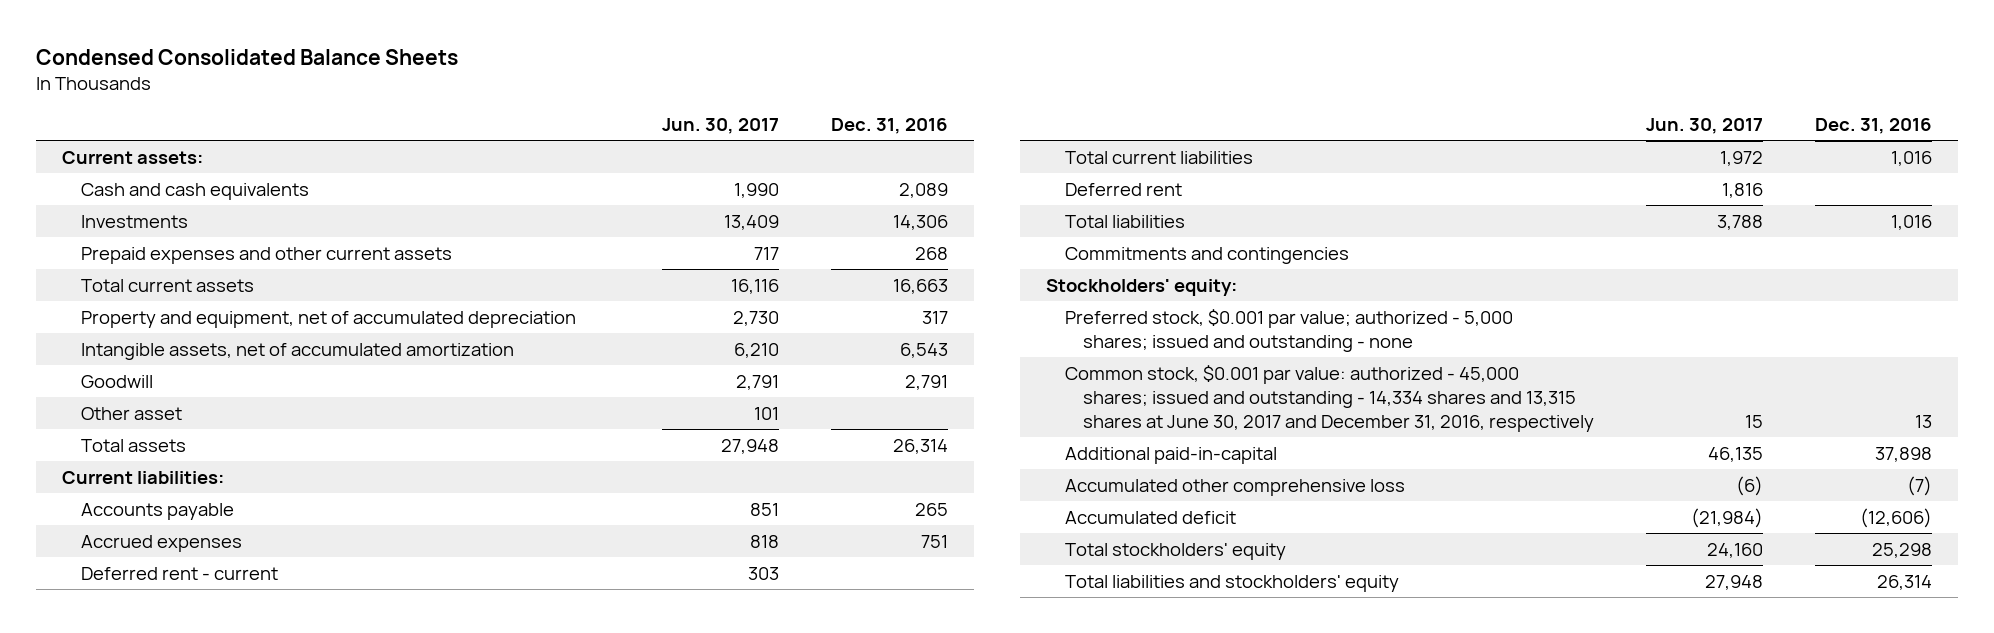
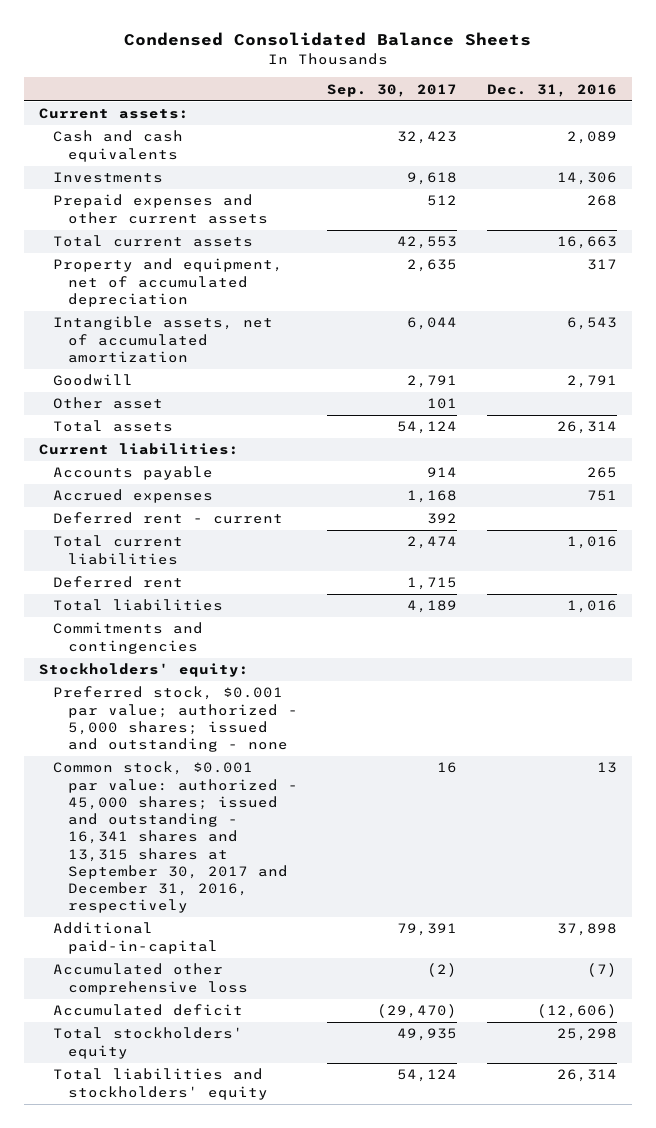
[662,117,780,134] Jun. 30, 2017 -> none
none -> [327,83,458,97] Sep. 30, 2017
[1064,364,1595,432] Common stock, $0.001 par value: authorized - 45,000 shares; issued and outstanding - 14,334 shares and 13,315 shares at June 30, 2017 and December 31, 2016, respectively -> [53,761,298,914] Common stock, $0.001 par value: authorized - 45,000 shares; issued and outstanding - 16,341 shares and 13,315 shares at September 30, 2017 and December 31, 2016, respectively

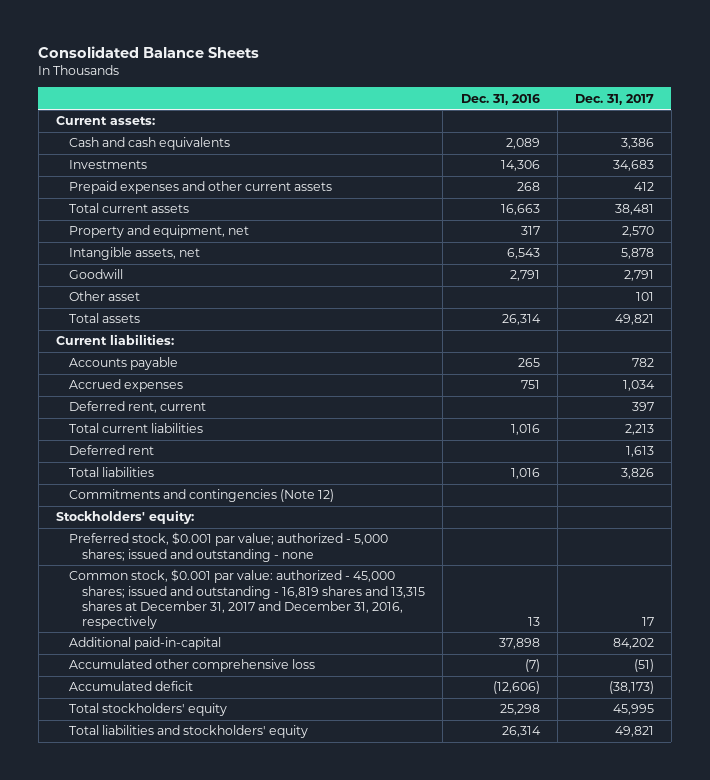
[124,32,532,47] Condensed Consolidated Balance Sheets -> [38,45,260,58] Consolidated Balance Sheets
[327,83,458,97] Sep. 30, 2017 -> none
none -> [574,93,654,105] Dec. 31, 2017
[53,258,284,307] Property and equipment, net of accumulated depreciation -> [69,225,250,239] Property and equipment, net
[53,316,274,363] Intangible assets, net of accumulated amortization -> [69,247,201,261] Intangible assets, net
[53,512,284,525] Deferred rent - current -> [69,401,207,414] Deferred rent, current
[53,622,204,654] Commitments and contingencies -> [69,489,335,503] Commitments and contingencies (Note 12)
[53,761,298,914] Common stock, $0.001 par value: authorized - 45,000 shares; issued and outstanding - 16,341 shares and 13,315 shares at September 30, 2017 and December 31, 2016, respectively -> [69,569,426,629] Common stock, $0.001 par value: authorized - 45,000 shares; issued and outstanding - 16,819 shares and 13,315 shares at December 31, 2017 and December 31, 2016, respectively

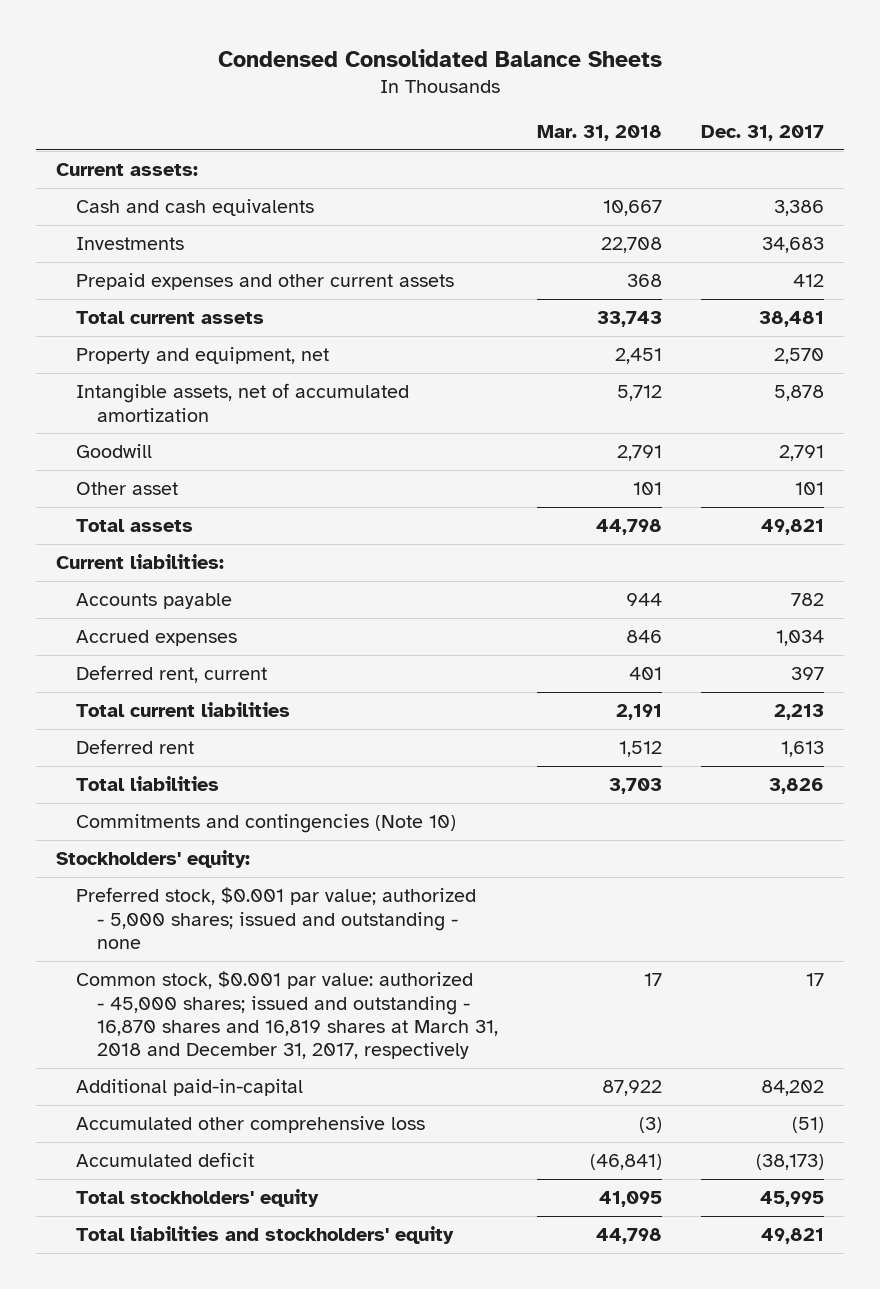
[38,45,260,58] Consolidated Balance Sheets -> [217,48,662,67] Condensed Consolidated Balance Sheets
[460,93,540,105] Dec. 31, 2016 -> none
none -> [537,124,663,141] Mar. 31, 2018
[69,247,201,261] Intangible assets, net -> [76,383,410,422] Intangible assets, net of accumulated amortization
[69,489,335,503] Commitments and contingencies (Note 12) -> [76,814,457,834] Commitments and contingencies (Note 10)
[69,569,426,629] Common stock, $0.001 par value: authorized - 45,000 shares; issued and outstanding - 16,819 shares and 13,315 shares at December 31, 2017 and December 31, 2016, respectively -> [76,971,498,1060] Common stock, $0.001 par value: authorized - 45,000 shares; issued and outstanding - 16,870 shares and 16,819 shares at March 31, 2018 and December 31, 2017, respectively

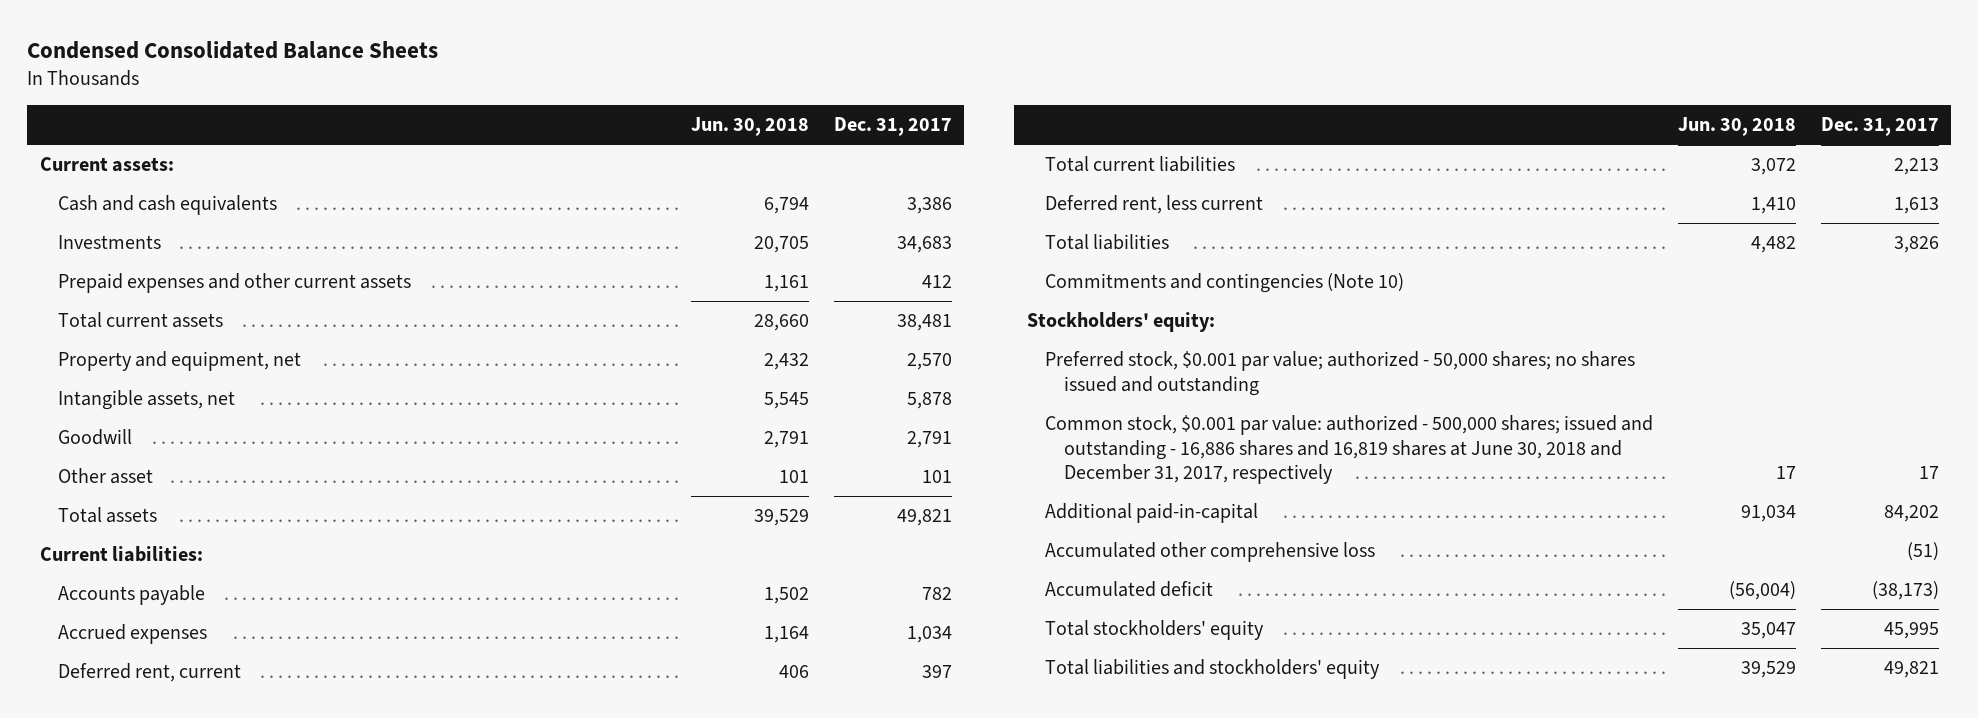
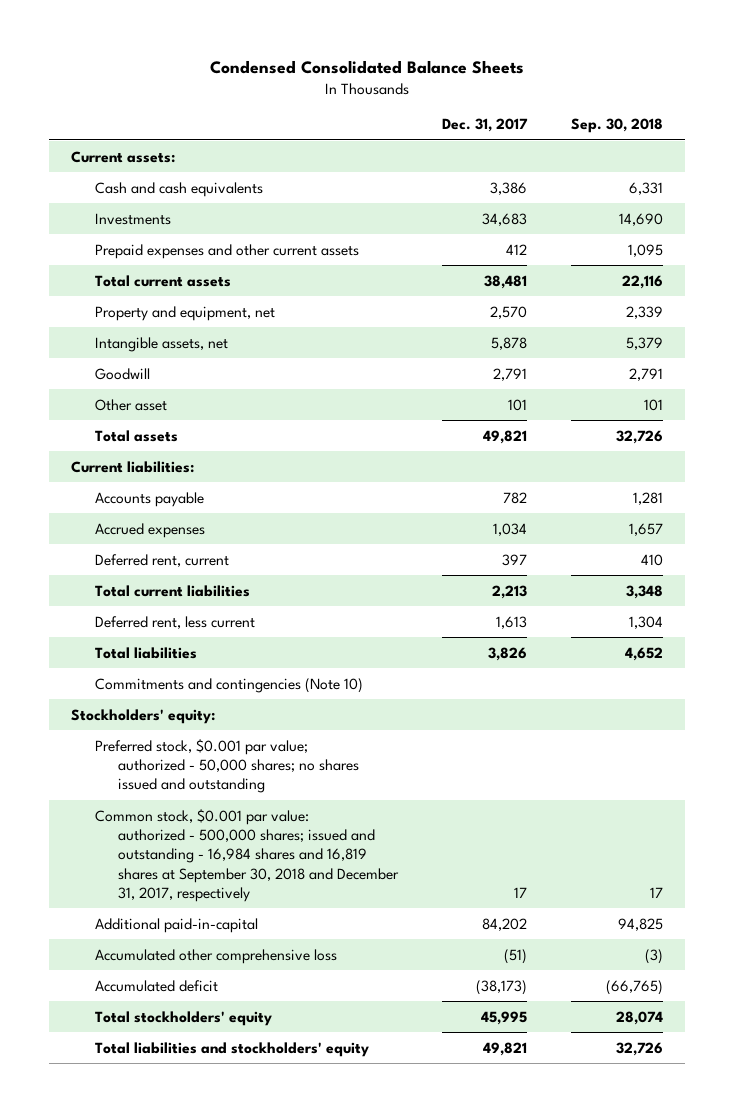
[690,117,809,137] Jun. 30, 2018 -> none
none -> [571,118,664,134] Sep. 30, 2018
[1045,415,1654,485] Common stock, $0.001 par value: authorized - 500,000 shares; issued and outstanding - 16,886 shares and 16,819 shares at June 30, 2018 and December 31, 2017, respectively -> [94,808,400,902] Common stock, $0.001 par value: authorized - 500,000 shares; issued and outstanding - 16,984 shares and 16,819 shares at September 30, 2018 and December 31, 2017, respectively

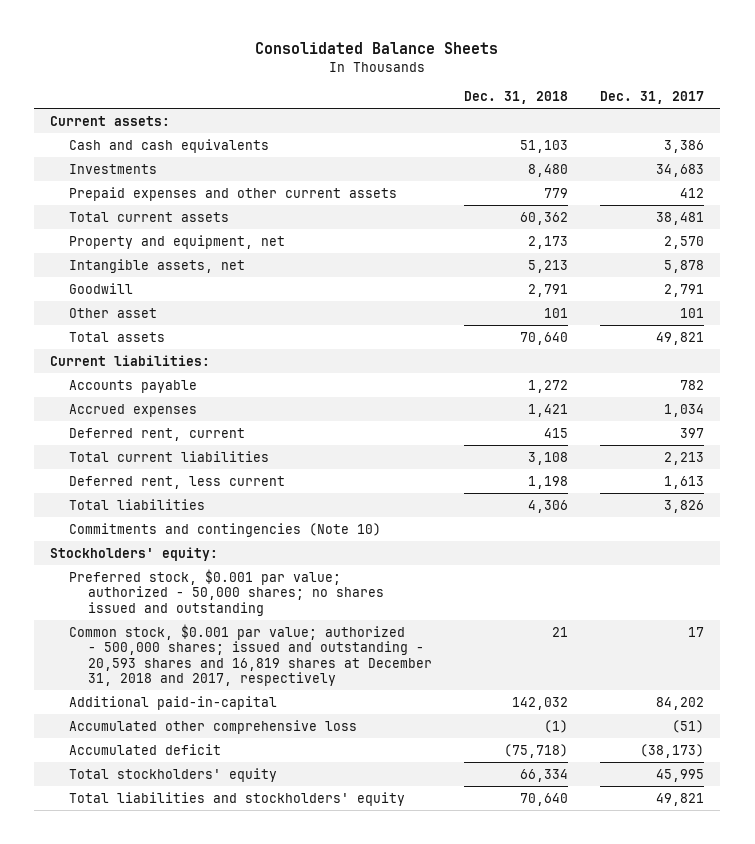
[210,60,525,75] Condensed Consolidated Balance Sheets -> [255,42,499,55] Consolidated Balance Sheets
[571,118,664,134] Sep. 30, 2018 -> none
none -> [464,91,569,105] Dec. 31, 2018
[94,808,400,902] Common stock, $0.001 par value: authorized - 500,000 shares; issued and outstanding - 16,984 shares and 16,819 shares at September 30, 2018 and December 31, 2017, respectively -> [69,623,433,686] Common stock, $0.001 par value; authorized - 500,000 shares; issued and outstanding - 20,593 shares and 16,819 shares at December 31, 2018 and 2017, respectively

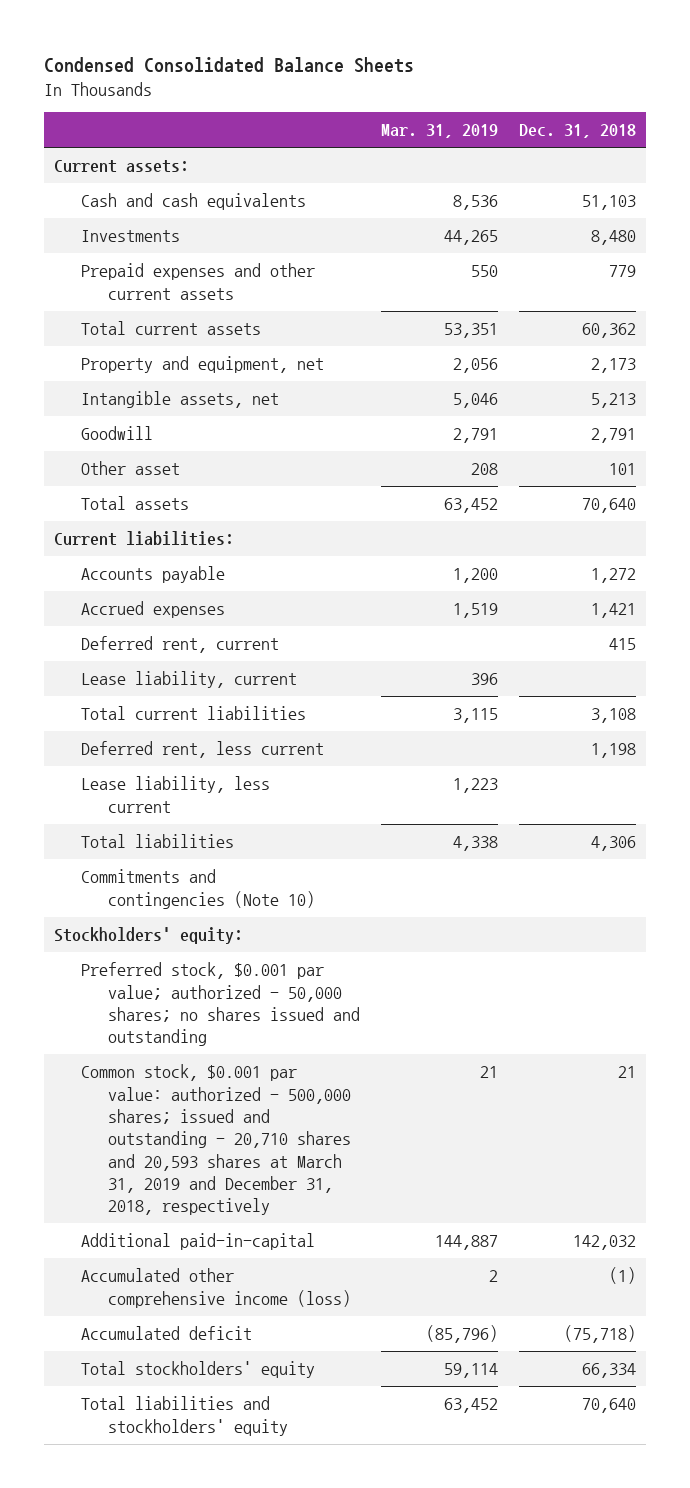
[255,42,499,55] Consolidated Balance Sheets -> [43,57,414,74] Condensed Consolidated Balance Sheets
[600,91,705,105] Dec. 31, 2017 -> none
none -> [381,124,499,139] Mar. 31, 2019
none -> [81,671,298,689] Lease liability, current
none -> [81,776,271,813] Lease liability, less current
[69,623,433,686] Common stock, $0.001 par value; authorized - 500,000 shares; issued and outstanding - 20,593 shares and 16,819 shares at December 31, 2018 and 2017, respectively -> [81,1064,352,1216] Common stock, $0.001 par value: authorized - 500,000 shares; issued and outstanding - 20,710 shares and 20,593 shares at March 31, 2019 and December 31, 2018, respectively
[69,719,358,734] Accumulated other comprehensive loss -> [81,1268,352,1308] Accumulated other comprehensive income (loss)

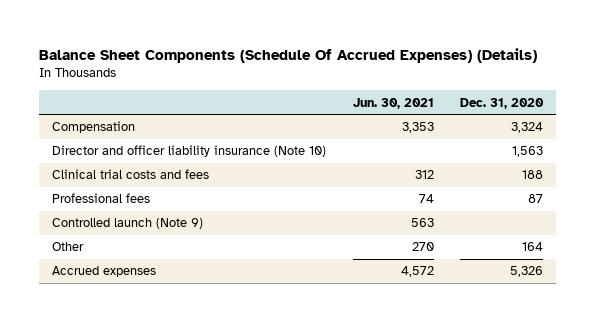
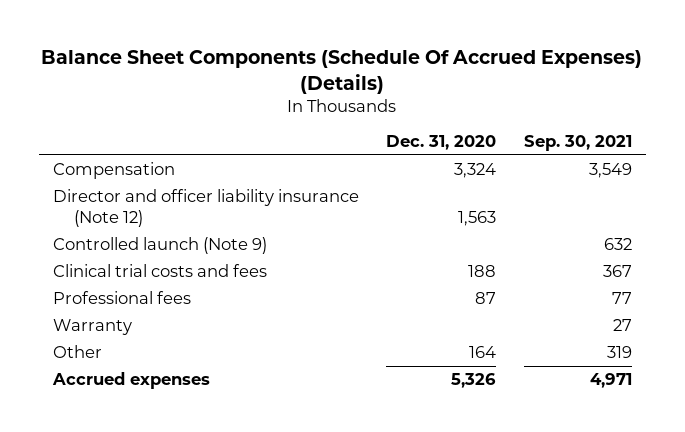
[352,97,434,109] Jun. 30, 2021 -> none
none -> [524,135,633,152] Sep. 30, 2021
[52,145,327,158] Director and officer liability insurance (Note 10) -> [52,189,359,228] Director and officer liability insurance (Note 12)
[52,218,204,230] Controlled launch (Note 9) -> [52,237,267,255] Controlled launch (Note 9)
none -> [52,319,132,336] Warranty

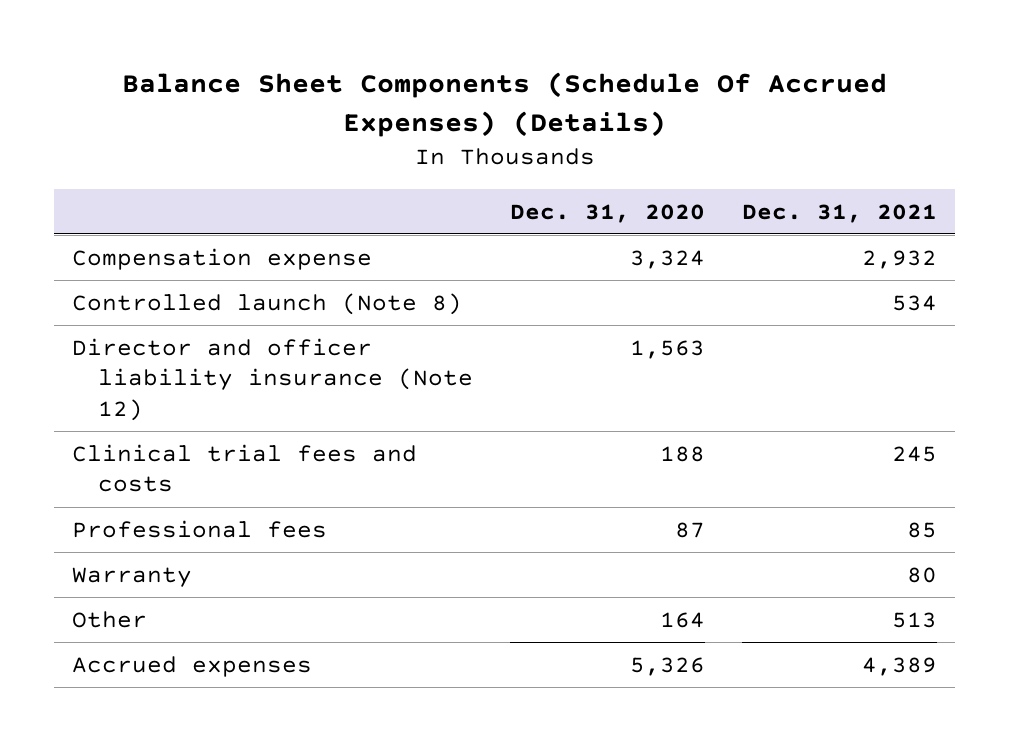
[524,135,633,152] Sep. 30, 2021 -> none
none -> [741,203,937,223] Dec. 31, 2021
[52,162,175,180] Compensation -> [72,247,373,270] Compensation expense
none -> [72,292,463,315] Controlled launch (Note 8)
[52,237,267,255] Controlled launch (Note 9) -> none
[52,264,267,278] Clinical trial costs and fees -> [72,443,418,493] Clinical trial fees and costs

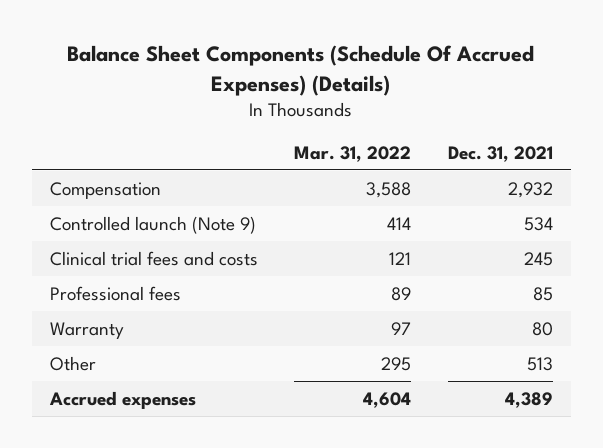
[510,203,706,223] Dec. 31, 2020 -> none
none -> [294,145,412,162] Mar. 31, 2022
[72,337,474,421] Director and officer liability insurance (Note 12) -> none
[72,247,373,270] Compensation expense -> [50,181,162,199] Compensation
[72,292,463,315] Controlled launch (Note 8) -> [50,215,257,234] Controlled launch (Note 9)

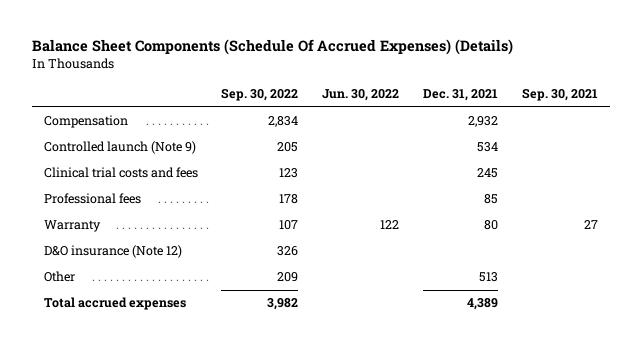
[294,145,412,162] Mar. 31, 2022 -> none
none -> [221,88,299,102] Sep. 30, 2022
none -> [322,89,400,102] Jun. 30, 2022
none -> [522,88,599,102] Sep. 30, 2021
[50,250,259,266] Clinical trial fees and costs -> [43,167,198,179] Clinical trial costs and fees
none -> [43,245,182,259] D&O insurance (Note 12)
[49,390,197,409] Accrued expenses -> [43,297,186,311] Total accrued expenses

